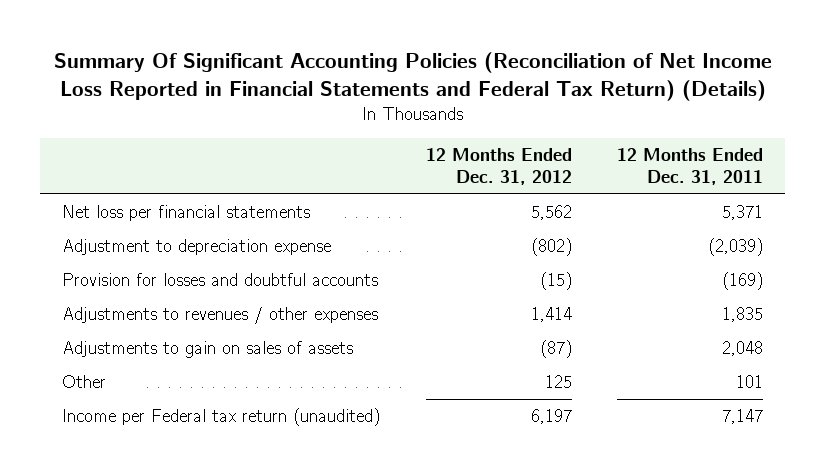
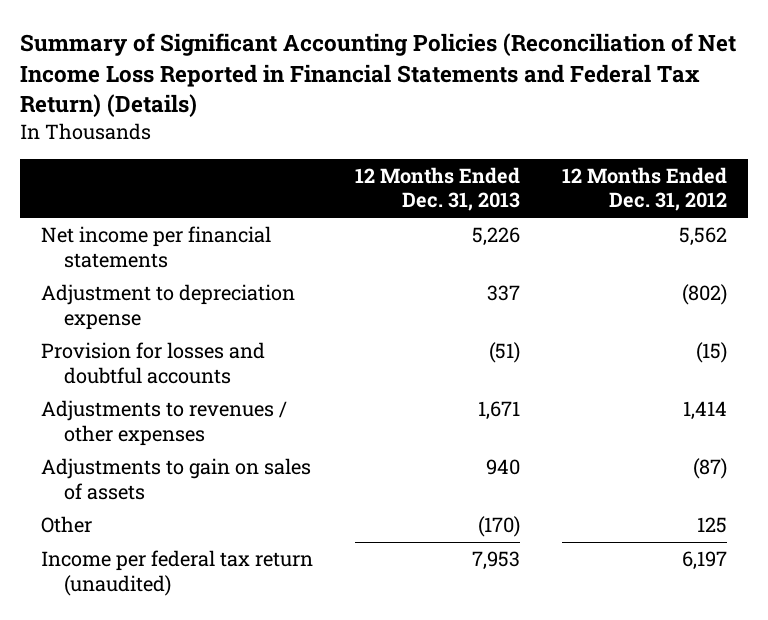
[53,51,772,101] Summary Of Significant Accounting Policies (Reconciliation of Net Income Loss Reported in Financial Statements and Federal Tax Return) (Details) -> [20,33,737,118] Summary of Significant Accounting Policies (Reconciliation of Net Income Loss Reported in Financial Statements and Federal Tax Return) (Details)
[616,148,763,185] 12 Months Ended Dec. 31, 2011 -> none
none -> [355,166,521,212] 12 Months Ended Dec. 31, 2013
[62,205,311,222] Net loss per financial statements -> [41,225,272,268] Net income per financial statements
[62,408,381,427] Income per Federal tax return (unaudited) -> [41,549,314,596] Income per federal tax return (unaudited)

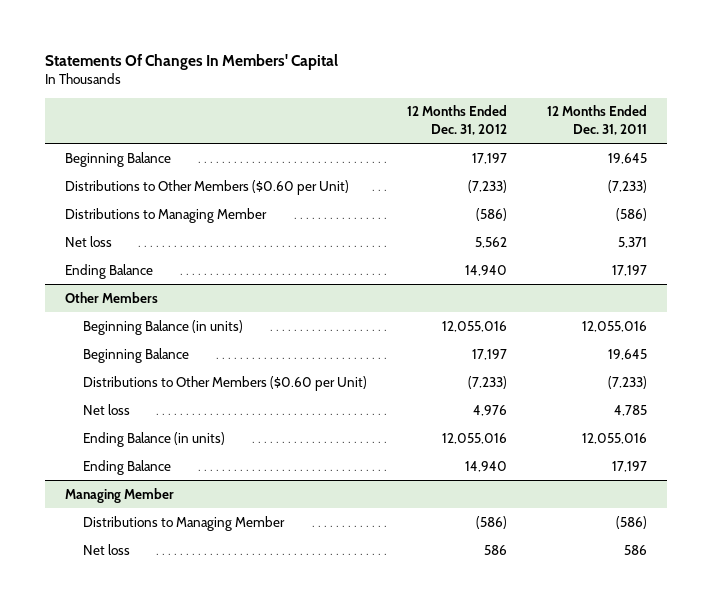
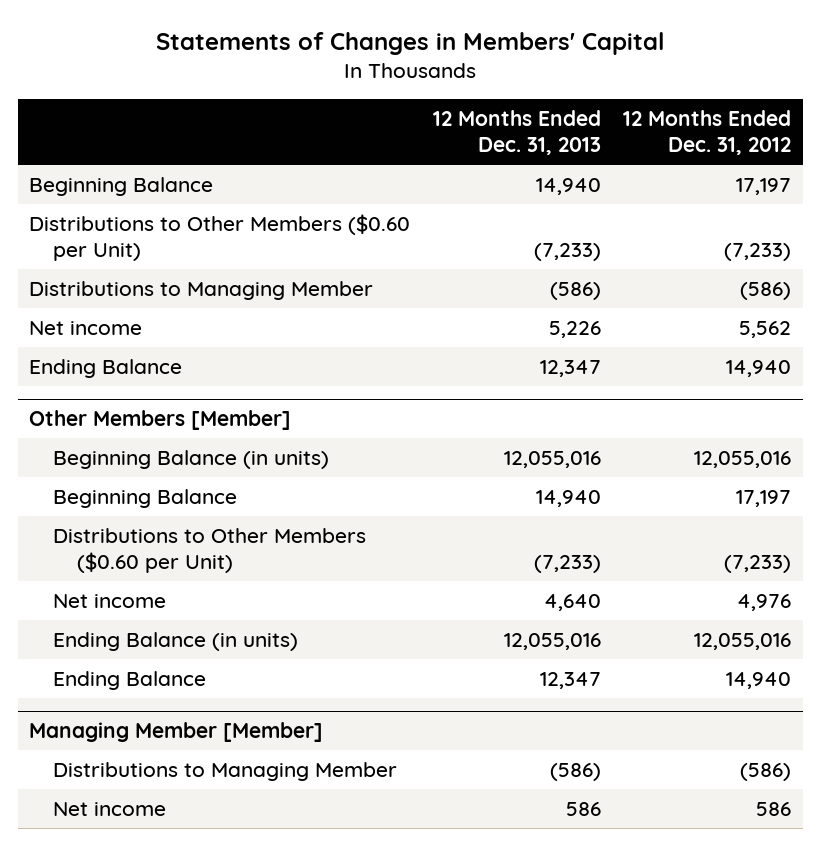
[44,53,338,70] Statements Of Changes In Members' Capital -> [156,32,665,56] Statements of Changes in Members' Capital
[546,105,647,135] 12 Months Ended Dec. 31, 2011 -> none
none -> [432,110,601,156] 12 Months Ended Dec. 31, 2013
[64,235,112,247] Net loss -> [29,320,143,335] Net income
[64,291,158,303] Other Members -> [29,409,292,430] Other Members [Member]
[82,403,130,415] Net loss -> [53,593,167,608] Net income
[64,487,174,503] Managing Member -> [29,721,324,742] Managing Member [Member]
[82,543,130,555] Net loss -> [53,801,167,816] Net income

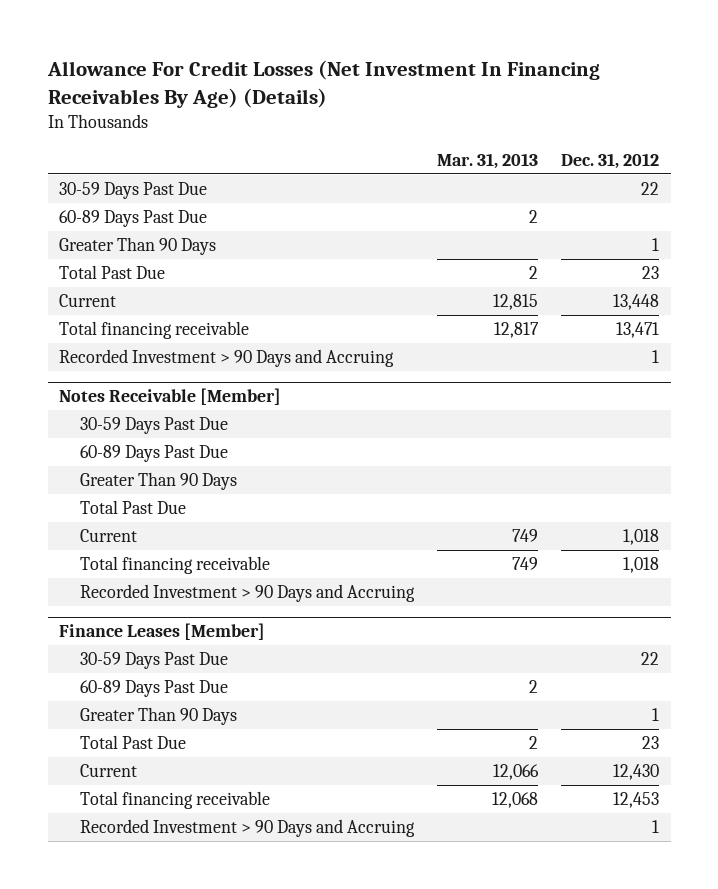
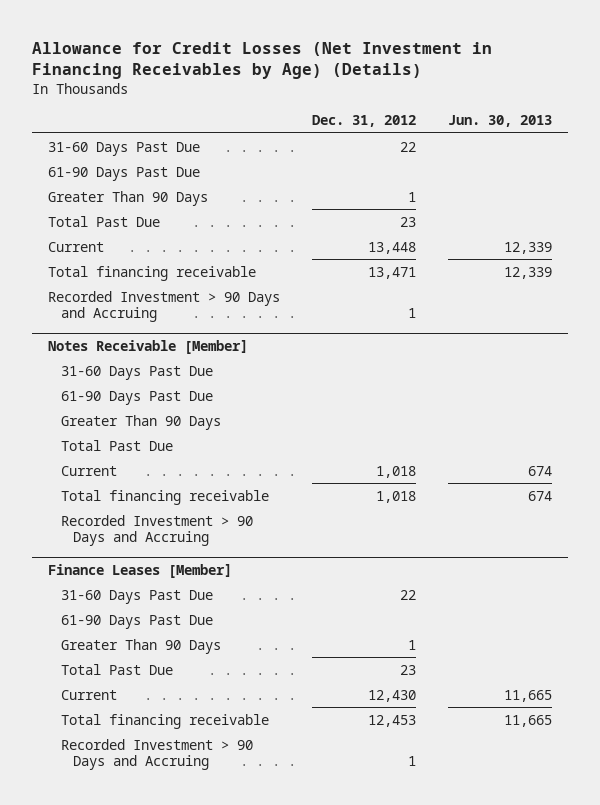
[46,59,600,108] Allowance For Credit Losses (Net Investment In Financing Receivables By Age) (Details) -> [32,41,493,80] Allowance for Credit Losses (Net Investment in Financing Receivables by Age) (Details)
[437,153,539,170] Mar. 31, 2013 -> none
none -> [447,115,552,128] Jun. 30, 2013
[59,182,208,200] 30-59 Days Past Due -> [48,141,201,156] 31-60 Days Past Due
[59,210,208,228] 60-89 Days Past Due -> [48,166,201,181] 61-90 Days Past Due
[80,417,229,435] 30-59 Days Past Due -> [60,365,213,380] 31-60 Days Past Due
[80,445,229,463] 60-89 Days Past Due -> [60,390,213,405] 61-90 Days Past Due
[80,652,229,670] 30-59 Days Past Due -> [60,589,213,604] 31-60 Days Past Due
[80,680,229,698] 60-89 Days Past Due -> [60,614,213,629] 61-90 Days Past Due

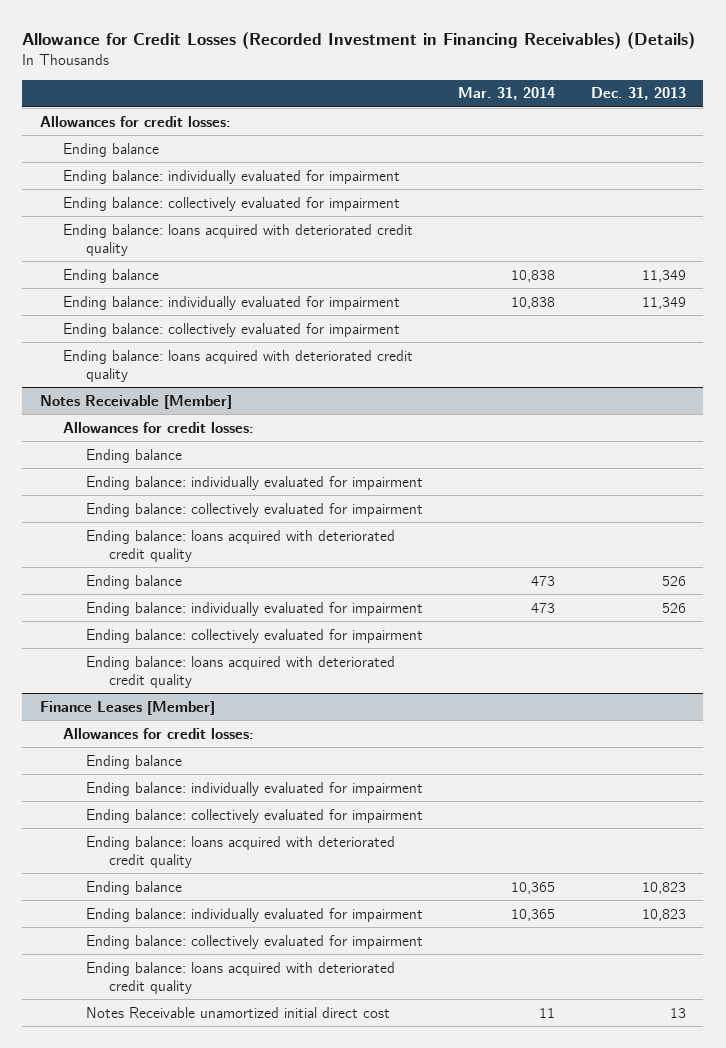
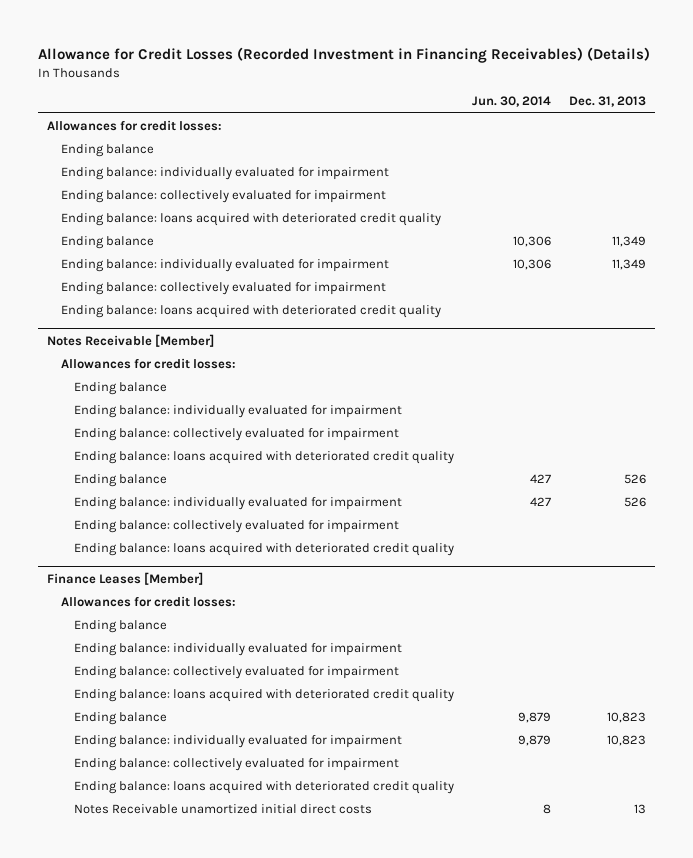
[458,87,556,101] Mar. 31, 2014 -> none
none -> [471,96,551,108] Jun. 30, 2014
[85,1006,390,1018] Notes Receivable unamortized initial direct cost -> [73,803,372,814] Notes Receivable unamortized initial direct costs

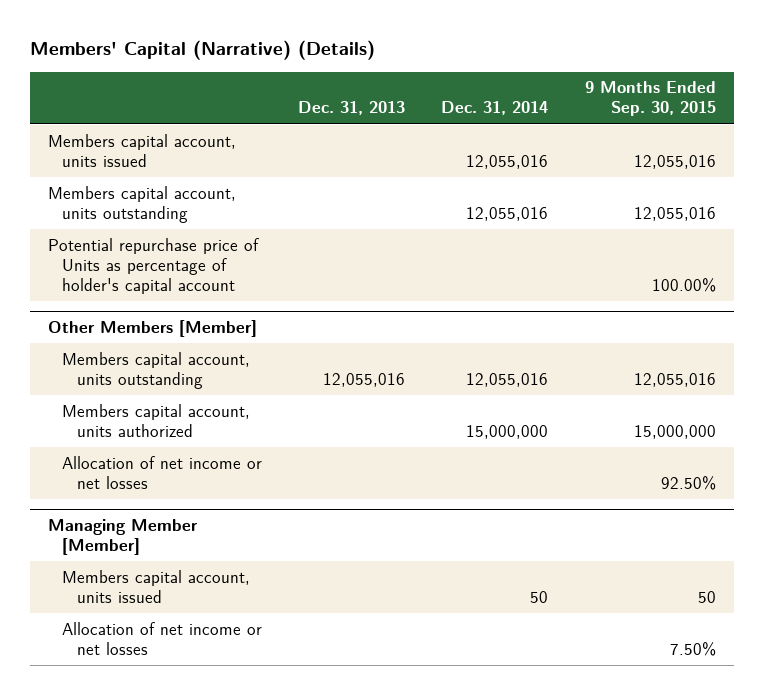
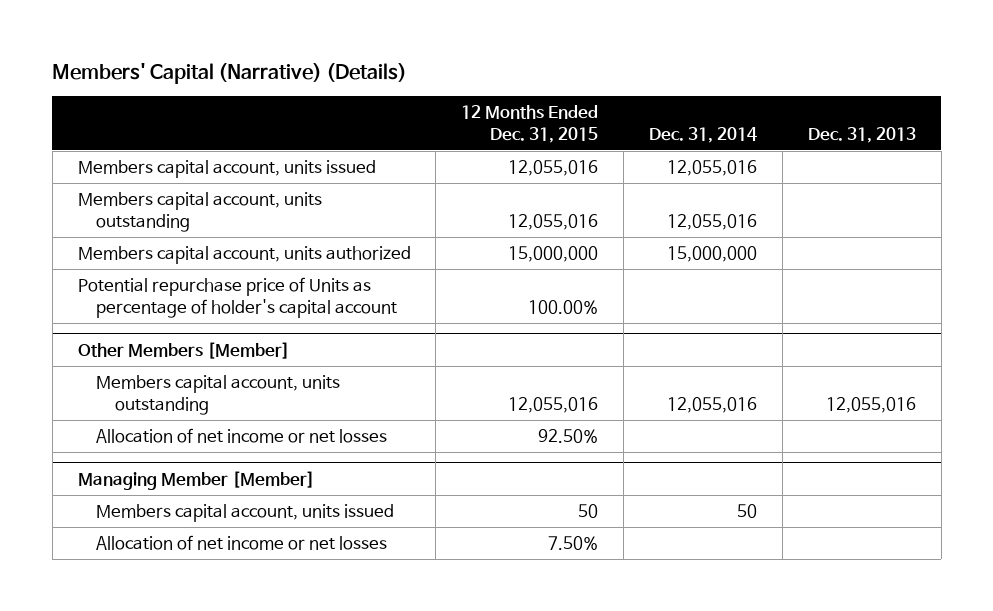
[584,81,716,117] 9 Months Ended Sep. 30, 2015 -> none
none -> [461,105,599,143] 12 Months Ended Dec. 31, 2015
none -> [77,246,411,265] Members capital account, units authorized
[62,403,251,437] Members capital account, units authorized -> none

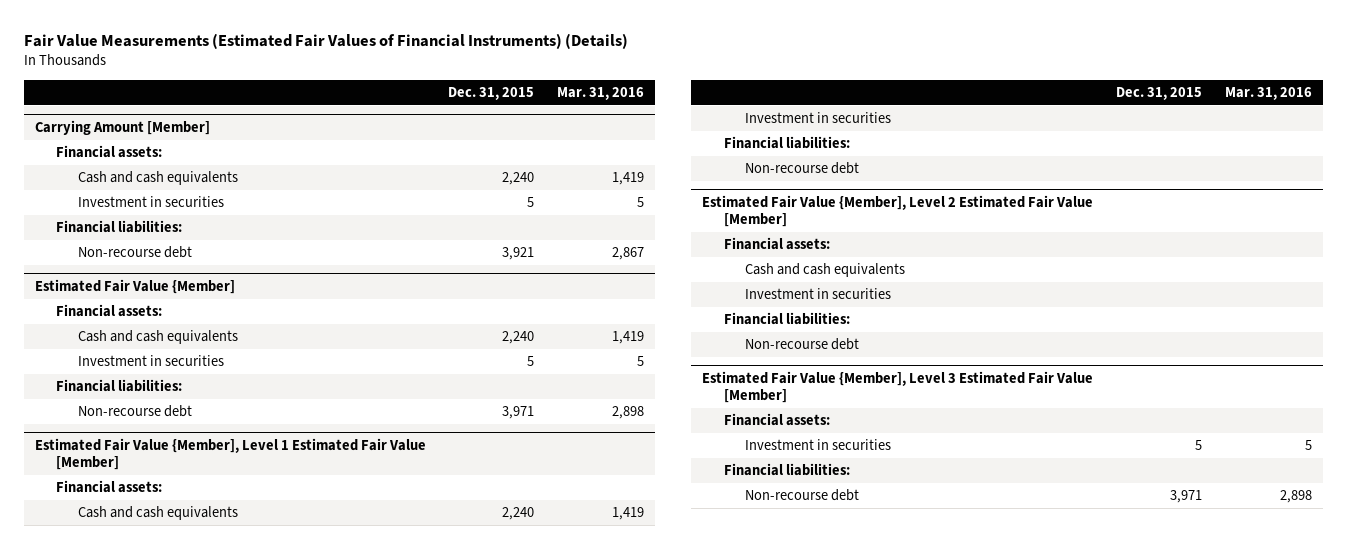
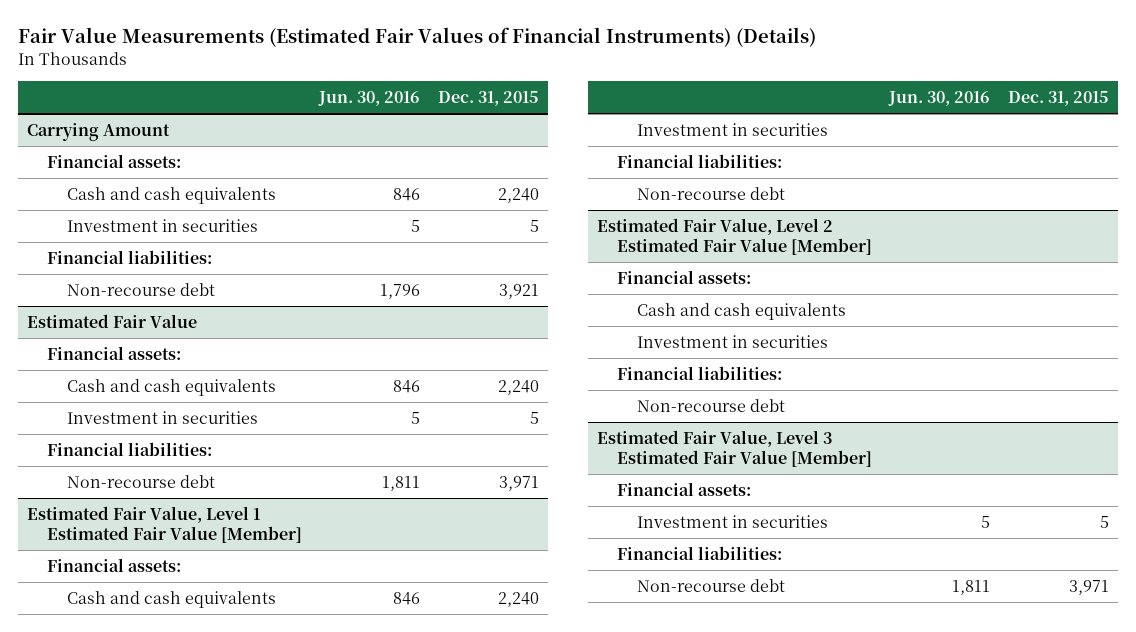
[556,87,644,101] Mar. 31, 2016 -> none
none -> [318,91,421,107] Jun. 30, 2016
[34,120,210,136] Carrying Amount [Member] -> [26,122,170,141] Carrying Amount
[34,279,235,295] Estimated Fair Value {Member] -> [26,313,197,328] Estimated Fair Value
[34,438,426,471] Estimated Fair Value {Member], Level 1 Estimated Fair Value [Member] -> [26,505,302,543] Estimated Fair Value, Level 1 Estimated Fair Value [Member]
[702,195,1094,228] Estimated Fair Value {Member], Level 2 Estimated Fair Value [Member] -> [596,217,872,255] Estimated Fair Value, Level 2 Estimated Fair Value [Member]
[702,371,1094,404] Estimated Fair Value {Member], Level 3 Estimated Fair Value [Member] -> [596,429,872,467] Estimated Fair Value, Level 3 Estimated Fair Value [Member]

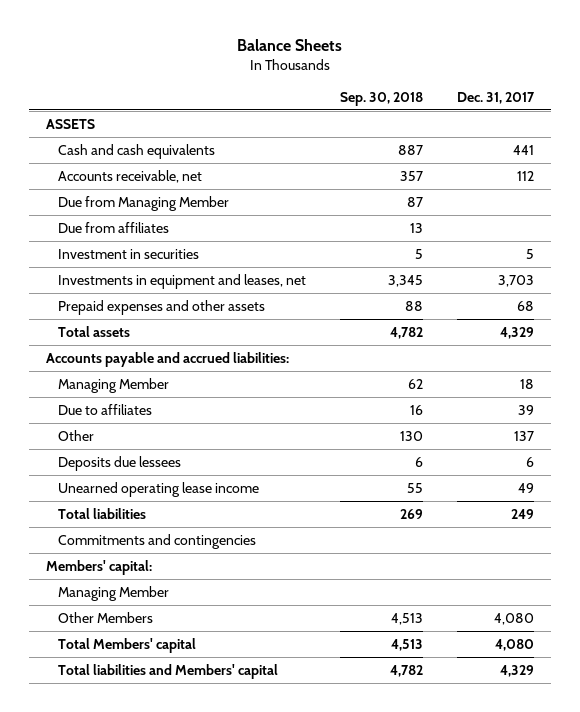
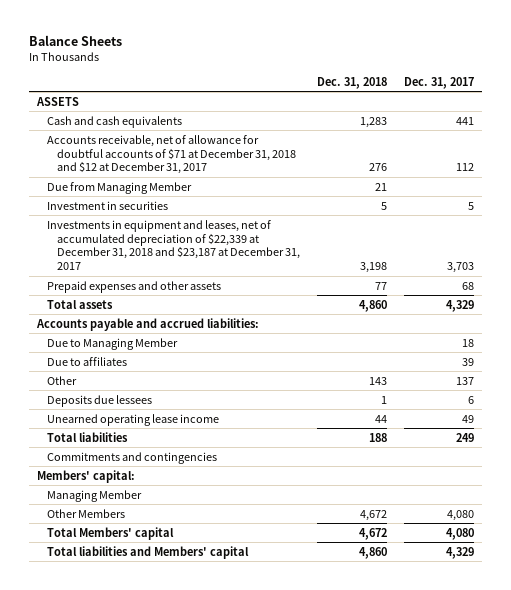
[339,91,423,106] Sep. 30, 2018 -> none
none -> [316,76,387,89] Dec. 31, 2018
[57,169,202,183] Accounts receivable, net -> [46,134,296,175] Accounts receivable, net of allowance for doubtful accounts of $71 at December 31, 2018 and $12 at December 31, 2017
[57,221,169,233] Due from affiliates -> none
[57,273,306,289] Investments in equipment and leases, net -> [46,219,300,271] Investments in equipment and leases, net of accumulated depreciation of $22,339 at December 31, 2018 and $23,187 at December 31, 2017
[57,377,169,393] Managing Member -> [46,337,178,350] Due to Managing Member

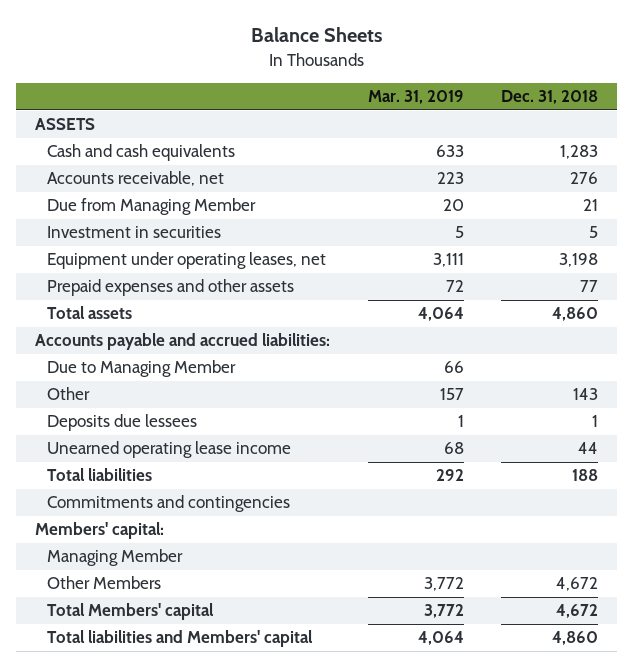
[403,76,474,89] Dec. 31, 2017 -> none
none -> [367,90,464,105] Mar. 31, 2019
[46,134,296,175] Accounts receivable, net of allowance for doubtful accounts of $71 at December 31, 2018 and $12 at December 31, 2017 -> [46,171,224,187] Accounts receivable, net
[46,219,300,271] Investments in equipment and leases, net of accumulated depreciation of $22,339 at December 31, 2018 and $23,187 at December 31, 2017 -> [46,252,326,270] Equipment under operating leases, net
[46,356,127,366] Due to affiliates -> none

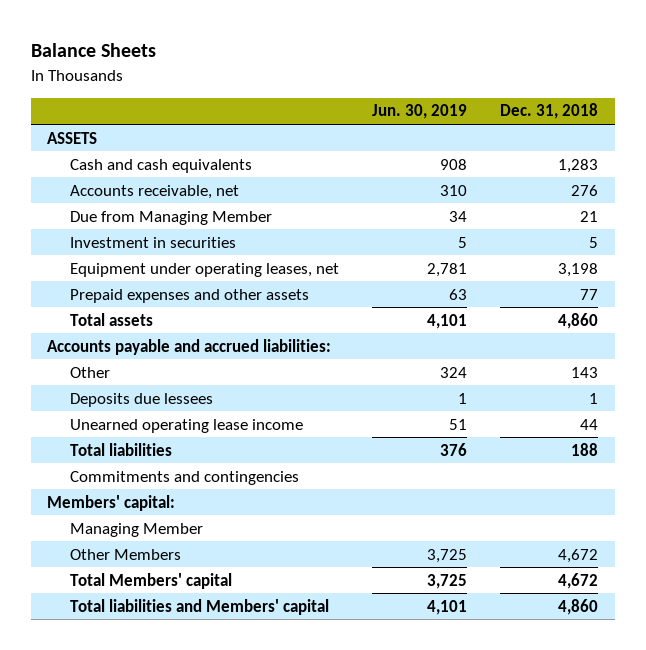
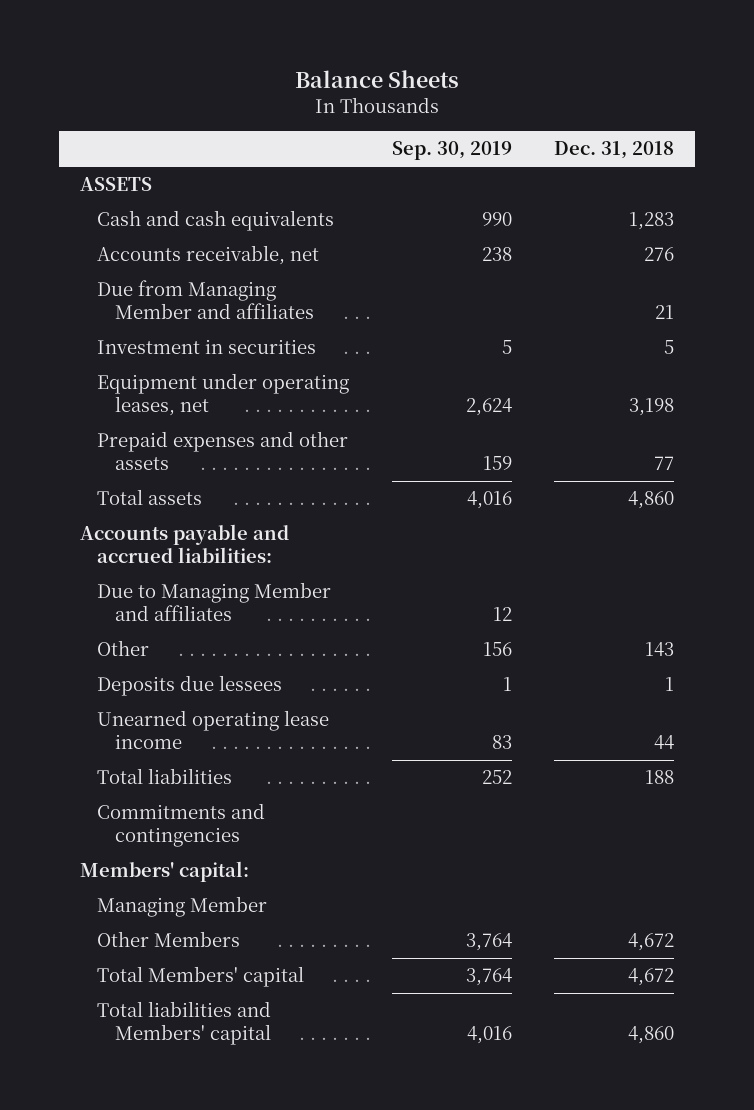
[371,104,467,120] Jun. 30, 2019 -> none
none -> [391,141,512,161] Sep. 30, 2019
[69,210,272,225] Due from Managing Member -> [97,280,314,319] Due from Managing Member and affiliates
none -> [97,582,332,621] Due to Managing Member and affiliates

